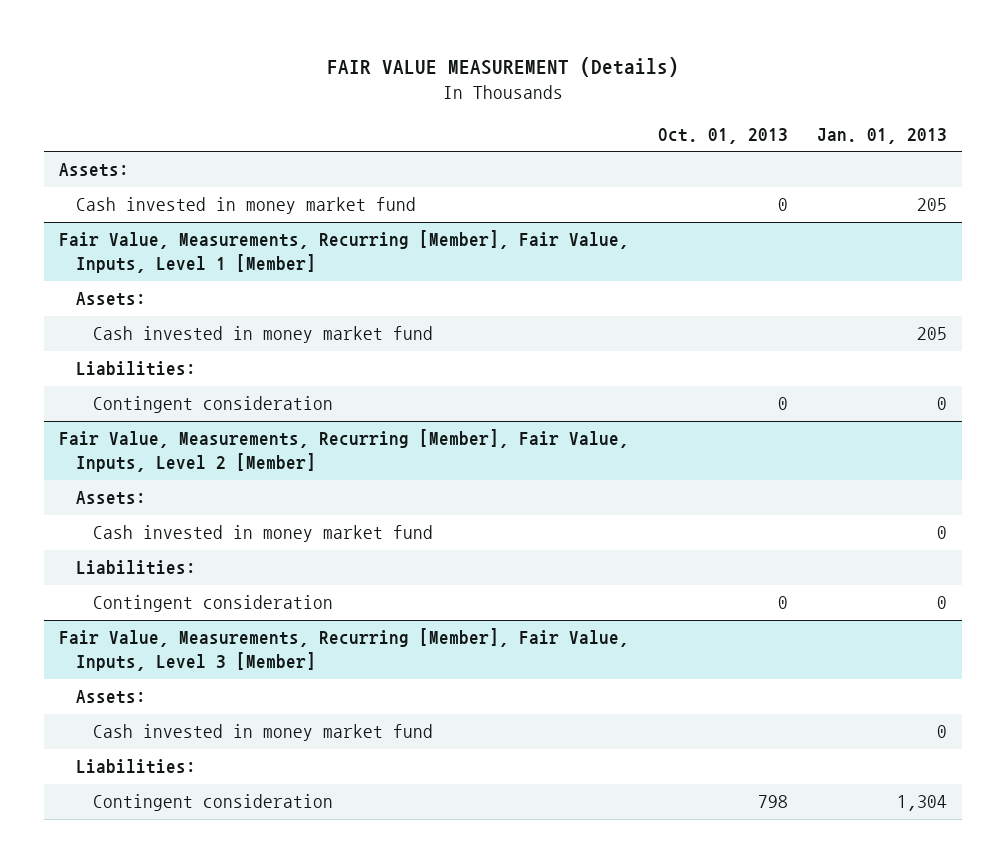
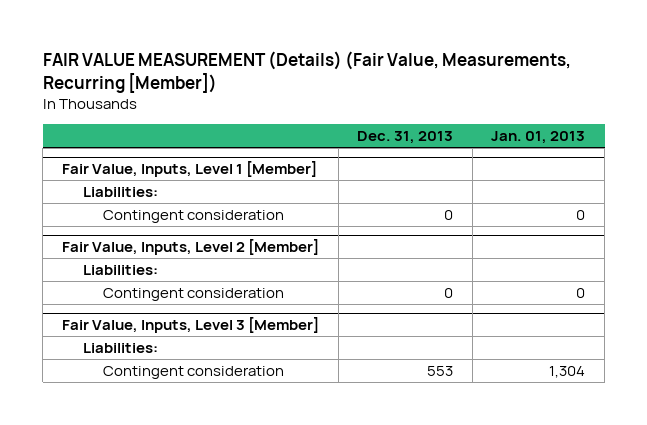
[327,56,680,77] FAIR VALUE MEASUREMENT (Details) -> [42,51,571,94] FAIR VALUE MEASUREMENT (Details) (Fair Value, Measurements, Recurring [Member])
[658,127,789,144] Oct. 01, 2013 -> none
none -> [357,131,454,145] Dec. 31, 2013
[58,163,129,178] Assets: -> none
[76,197,417,215] Cash invested in money market fund -> none
[76,292,147,307] Assets: -> none
[93,326,434,344] Cash invested in money market fund -> none
[58,230,629,274] Fair Value, Measurements, Recurring [Member], Fair Value, Inputs, Level 1 [Member] -> [61,160,317,177] Fair Value, Inputs, Level 1 [Member]
[76,491,147,506] Assets: -> none
[93,525,434,543] Cash invested in money market fund -> none
[58,429,629,473] Fair Value, Measurements, Recurring [Member], Fair Value, Inputs, Level 2 [Member] -> [61,238,319,255] Fair Value, Inputs, Level 2 [Member]
[76,690,147,705] Assets: -> none
[93,724,434,742] Cash invested in money market fund -> none
[58,628,629,672] Fair Value, Measurements, Recurring [Member], Fair Value, Inputs, Level 3 [Member] -> [61,316,319,333] Fair Value, Inputs, Level 3 [Member]

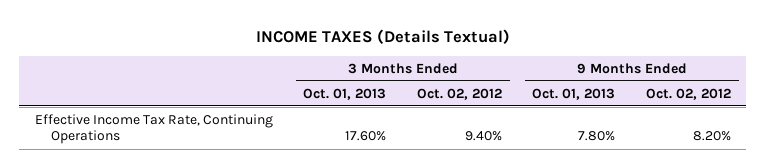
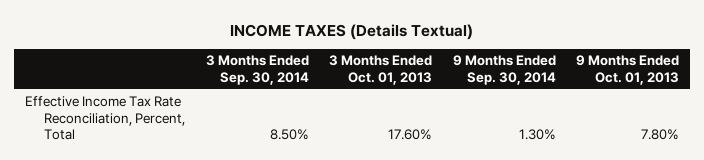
[416,87,502,100] Oct. 02, 2012 -> none
[646,87,732,100] Oct. 02, 2012 -> none
none -> [205,55,309,85] 3 Months Ended Sep. 30, 2014
none -> [452,55,556,85] 9 Months Ended Sep. 30, 2014
[34,114,273,145] Effective Income Tax Rate, Continuing Operations -> [24,96,185,141] Effective Income Tax Rate Reconciliation, Percent, Total

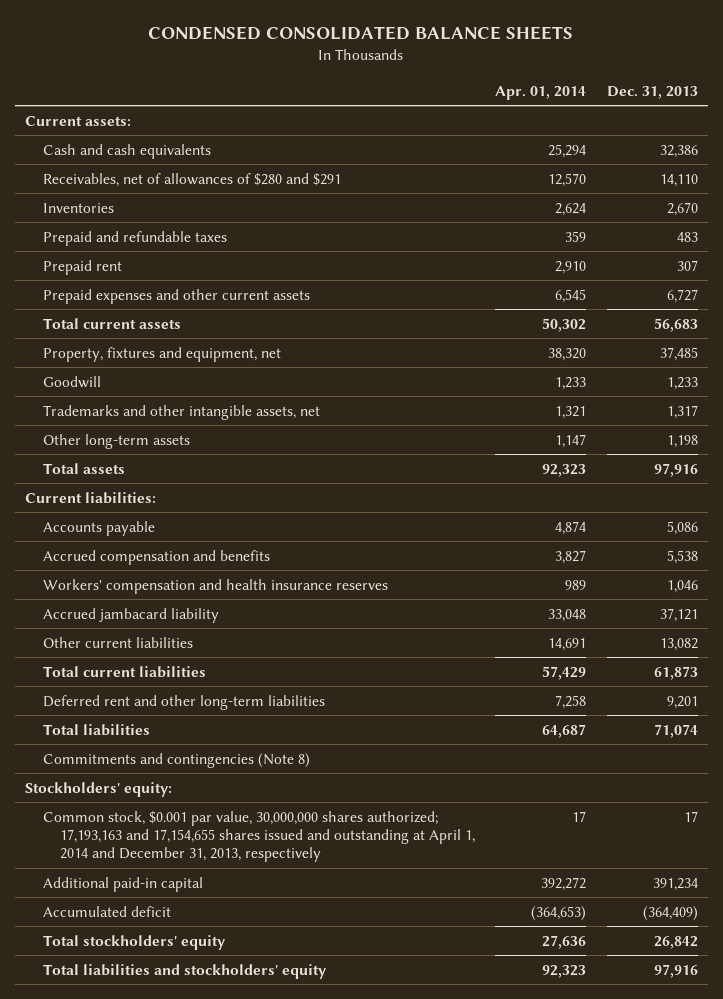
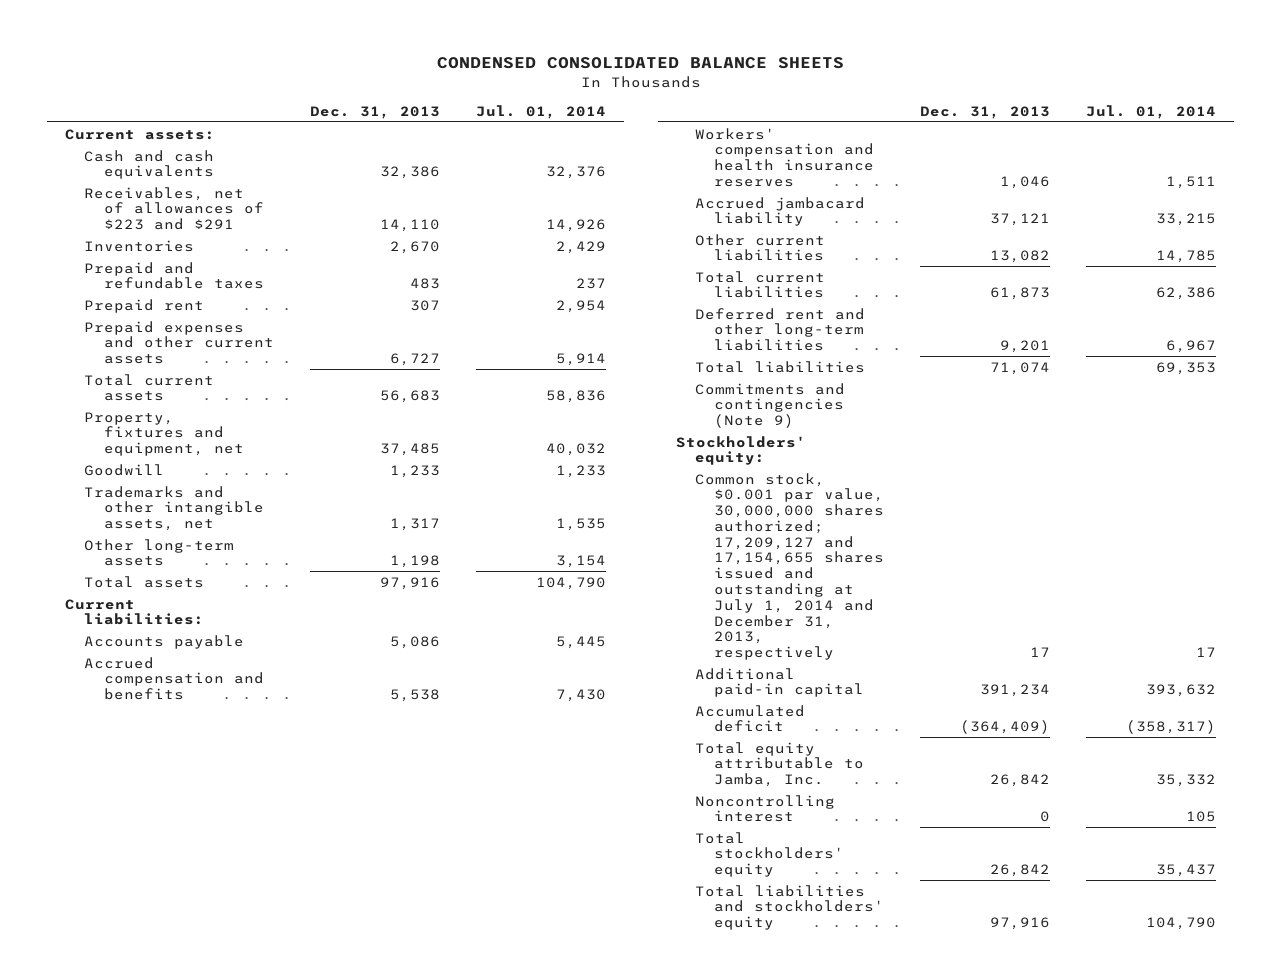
[495,85,587,100] Apr. 01, 2014 -> none
none -> [475,104,606,119] Jul. 01, 2014
[42,172,341,187] Receivables, net of allowances of $280 and $291 -> [84,186,264,231] Receivables, net of allowances of $223 and $291
[42,752,310,768] Commitments and contingencies (Note 8) -> [694,382,845,429] Commitments and contingencies (Note 9)
[42,810,476,863] Common stock, $0.001 par value, 30,000,000 shares authorized; 17,193,163 and 17,154,655 shares issued and outstanding at April 1, 2014 and December 31, 2013, respectively -> [694,472,885,661] Common stock, $0.001 par value, 30,000,000 shares authorized; 17,209,127 and 17,154,655 shares issued and outstanding at July 1, 2014 and December 31, 2013, respectively
none -> [694,741,865,788] Total equity attributable to Jamba, Inc.
none -> [694,794,835,823] Noncontrolling interest

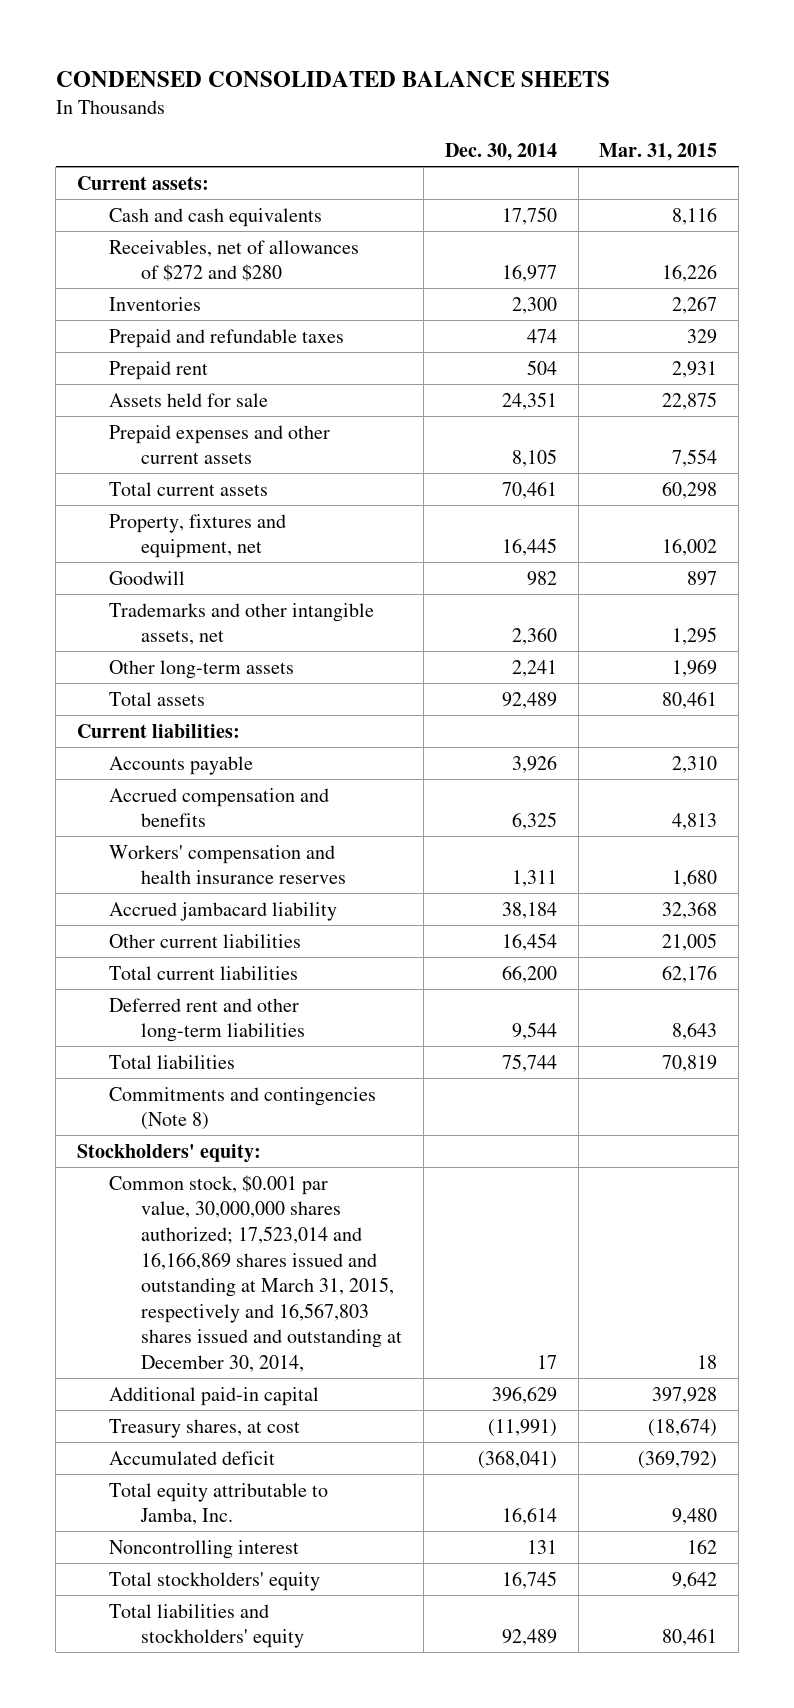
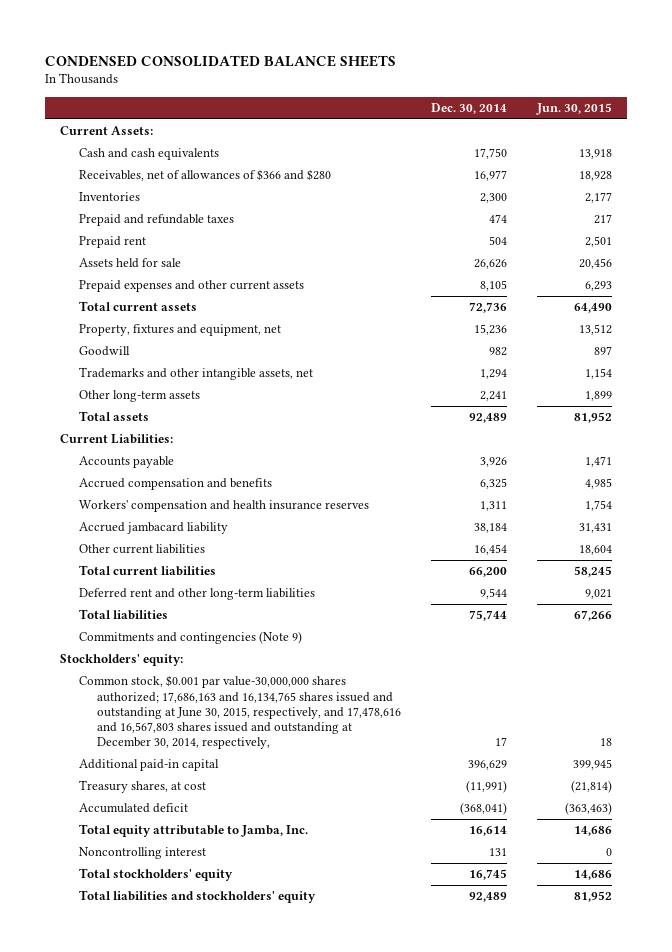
[599,142,718,161] Mar. 31, 2015 -> none
none -> [536,102,613,115] Jun. 30, 2015
[76,175,209,190] Current assets: -> [60,126,154,136] Current Assets:
[108,239,359,282] Receivables, net of allowances of $272 and $280 -> [78,169,331,182] Receivables, net of allowances of $366 and $280
[501,391,557,410] 24,351 -> [474,259,508,270] 26,626
[501,480,557,499] 70,461 -> [469,302,508,314] 72,736
[501,538,557,557] 16,445 -> [474,324,508,336] 15,236
[511,627,557,646] 2,360 -> [480,369,508,380] 1,294
[76,723,240,738] Current liabilities: -> [60,434,174,445] Current Liabilities:
[108,1086,376,1131] Commitments and contingencies (Note 8) -> [78,631,302,645] Commitments and contingencies (Note 9)
[108,1174,403,1373] Common stock, $0.001 par value, 30,000,000 shares authorized; 17,523,014 and 16,166,869 shares issued and outstanding at March 31, 2015, respectively and 16,567,803 shares issued and outstanding at December 30, 2014, -> [78,675,401,750] Common stock, $0.001 par value-30,000,000 shares authorized; 17,686,163 and 16,134,765 shares issued and outstanding at June 30, 2015, respectively, and 17,478,616 and 16,567,803 shares issued and outstanding at December 30, 2014, respectively,

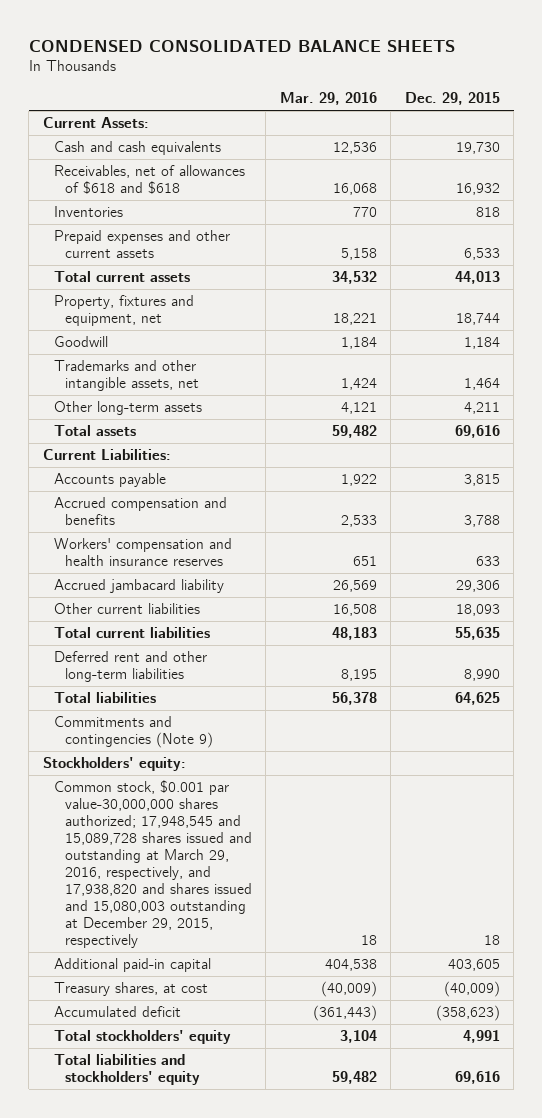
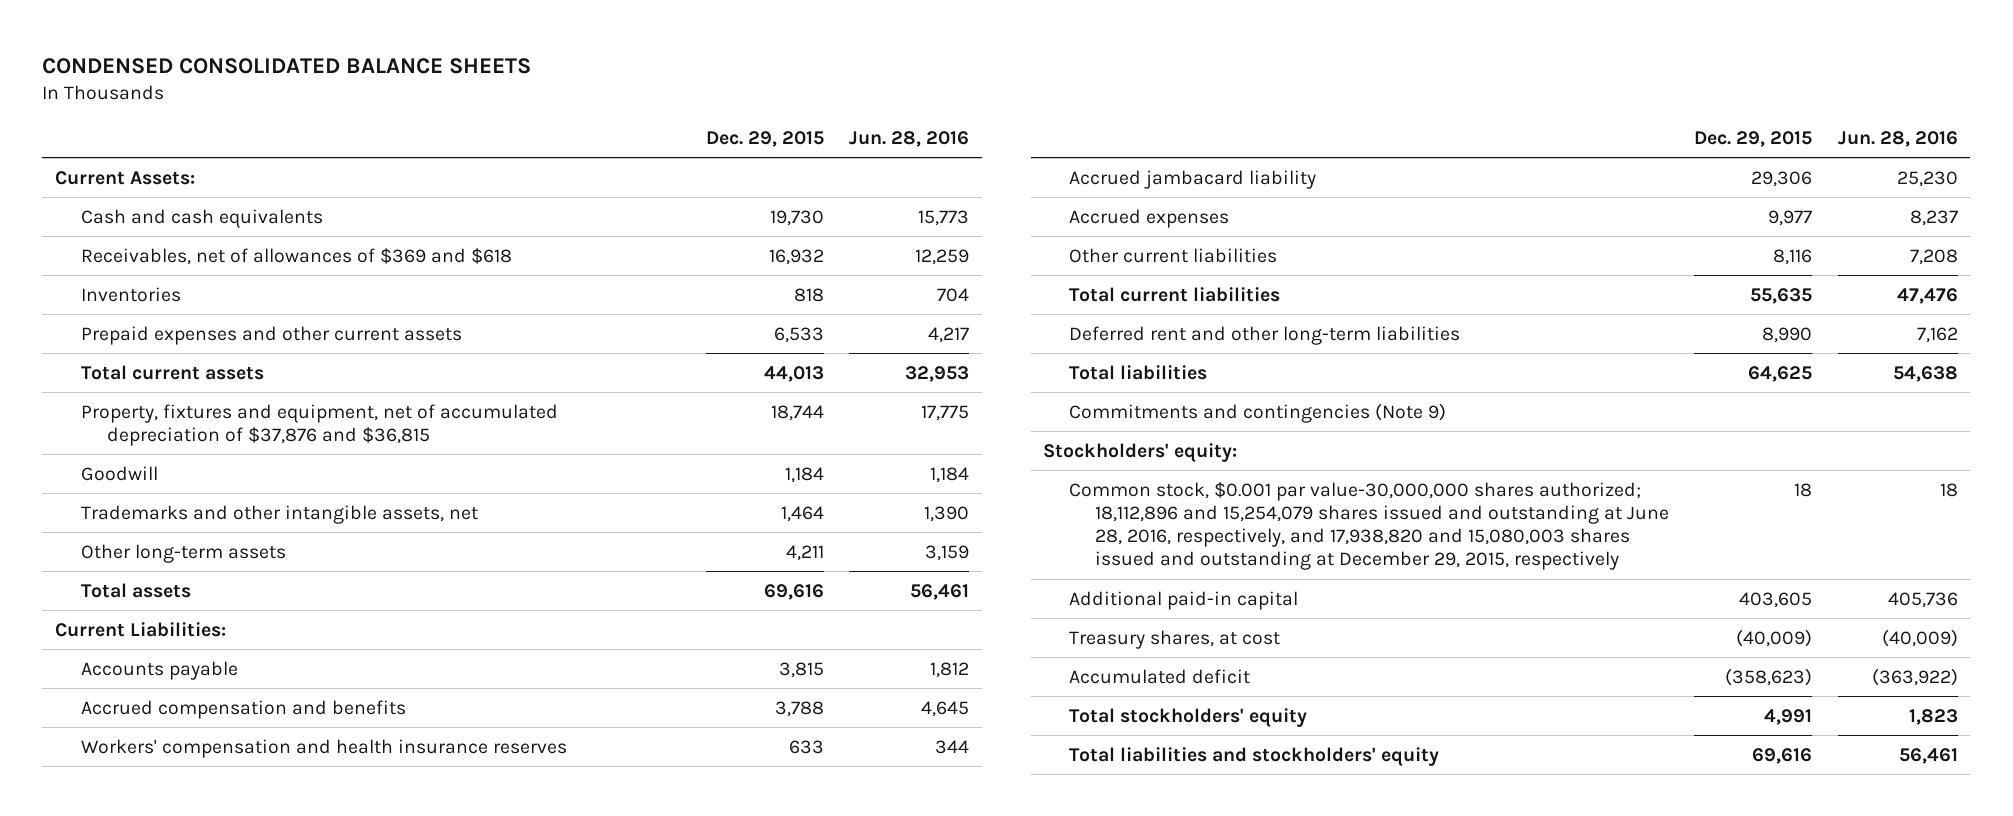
[279,92,377,106] Mar. 29, 2016 -> none
none -> [849,131,970,148] Jun. 28, 2016
[53,165,245,195] Receivables, net of allowances of $618 and $618 -> [80,247,512,265] Receivables, net of allowances of $369 and $618
[53,295,194,327] Property, fixtures and equipment, net -> [80,403,558,446] Property, fixtures and equipment, net of accumulated depreciation of $37,876 and $36,815
none -> [1069,208,1230,228] Accrued expenses
[455,604,500,617] 18,093 -> [1773,248,1813,265] 8,116
[53,780,253,949] Common stock, $0.001 par value-30,000,000 shares authorized; 17,948,545 and 15,089,728 shares issued and outstanding at March 29, 2016, respectively, and 17,938,820 and shares issued and 15,080,003 outstanding at December 29, 2015, respectively -> [1069,481,1670,571] Common stock, $0.001 par value-30,000,000 shares authorized; 18,112,896 and 15,254,079 shares issued and outstanding at June 28, 2016, respectively, and 17,938,820 and 15,080,003 shares issued and outstanding at December 29, 2015, respectively

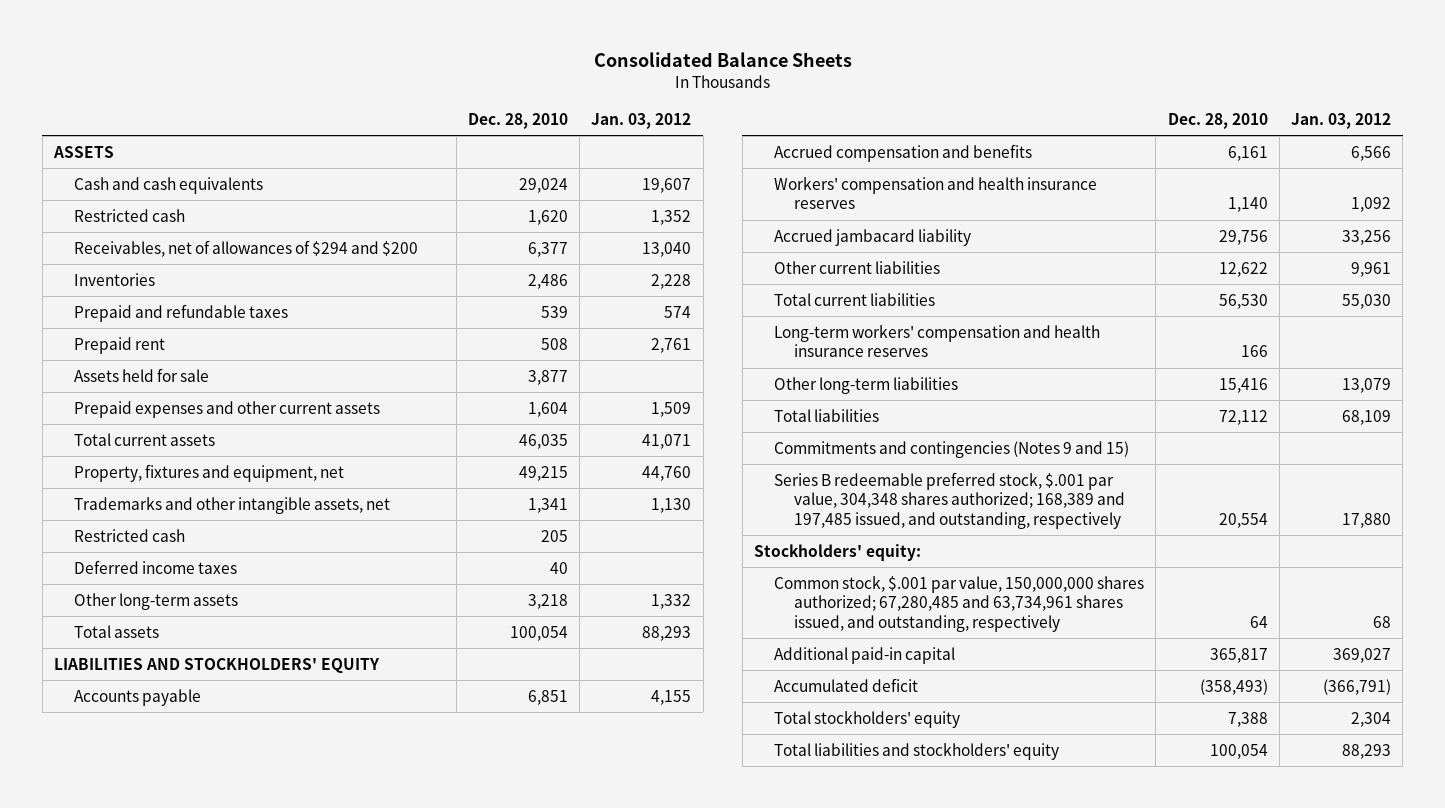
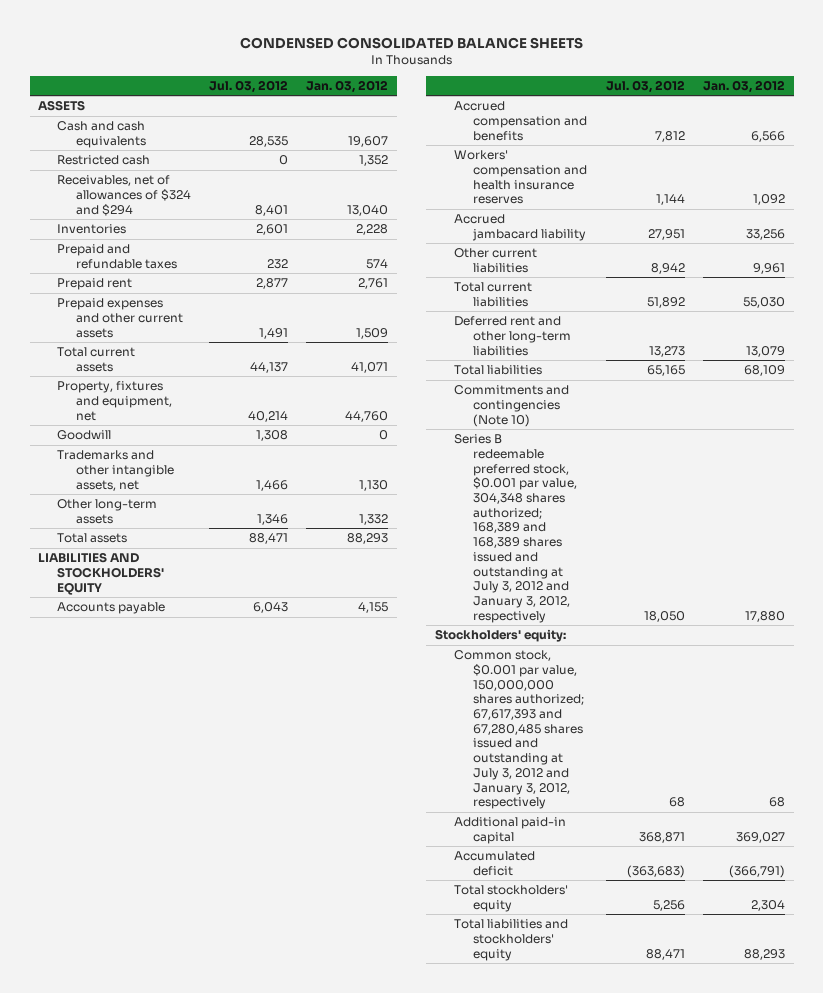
[593,51,852,67] Consolidated Balance Sheets -> [239,36,583,49] CONDENSED CONSOLIDATED BALANCE SHEETS
[467,112,568,129] Dec. 28, 2010 -> none
none -> [209,79,289,93] Jul. 03, 2012
[74,239,419,257] Receivables, net of allowances of $294 and $200 -> [57,175,192,216] Receivables, net of allowances of $324 and $294
[74,367,210,382] Assets held for sale -> none
none -> [57,430,112,441] Goodwill
[74,528,186,542] Restricted cash -> none
[74,559,238,574] Deferred income taxes -> none
[774,324,1101,358] Long-term workers' compensation and health insurance reserves -> none
[774,376,959,394] Other long-term liabilities -> [454,316,572,356] Deferred rent and other long-term liabilities
[774,440,1130,458] Commitments and contingencies (Notes 9 and 15) -> [454,385,570,427] Commitments and contingencies (Note 10)
[774,471,1126,530] Series B redeemable preferred stock, $.001 par value, 304,348 shares authorized; 168,389 and 197,485 issued, and outstanding, respectively -> [454,434,578,623] Series B redeemable preferred stock, $0.001 par value, 304,348 shares authorized; 168,389 and 168,389 shares issued and outstanding at July 3, 2012 and January 3, 2012, respectively
[774,575,1145,633] Common stock, $.001 par value, 150,000,000 shares authorized; 67,280,485 and 63,734,961 shares issued, and outstanding, respectively -> [454,650,585,810] Common stock, $0.001 par value, 150,000,000 shares authorized; 67,617,393 and 67,280,485 shares issued and outstanding at July 3, 2012 and January 3, 2012, respectively

